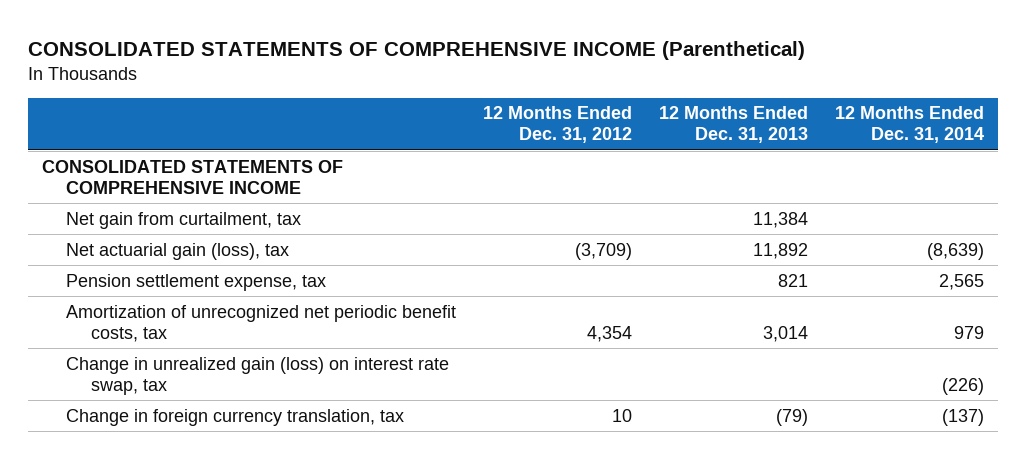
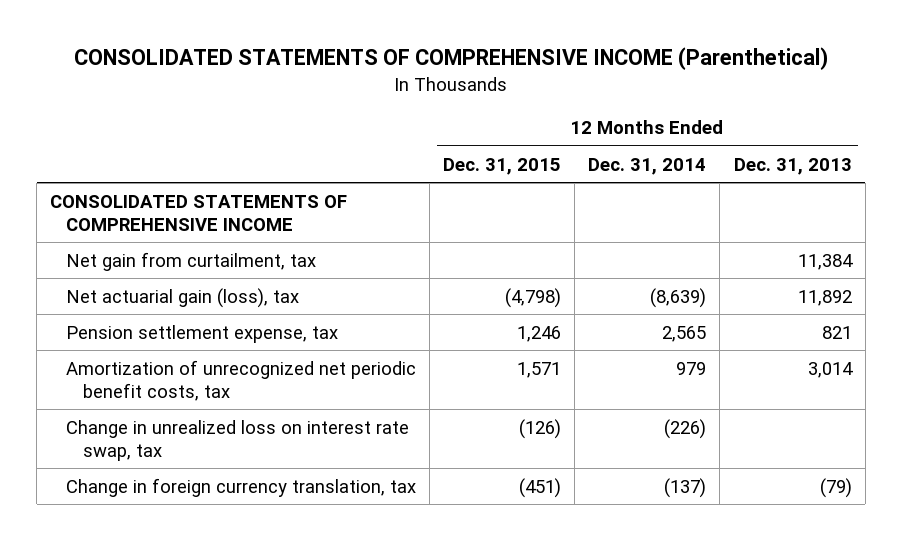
[483,106,633,144] 12 Months Ended Dec. 31, 2012 -> none
none -> [443,157,562,175] Dec. 31, 2015
[66,356,450,395] Change in unrealized gain (loss) on interest rate swap, tax -> [66,419,410,461] Change in unrealized loss on interest rate swap, tax

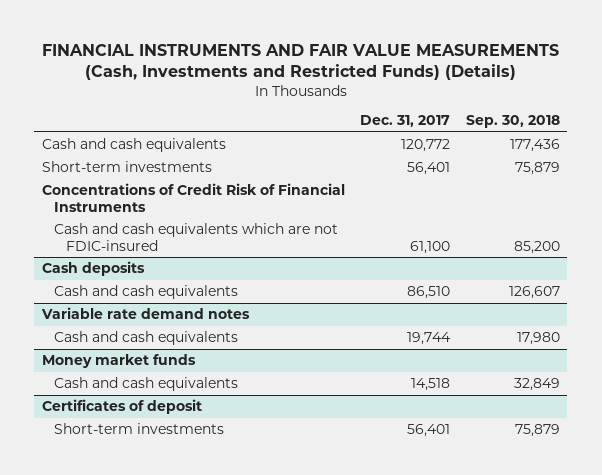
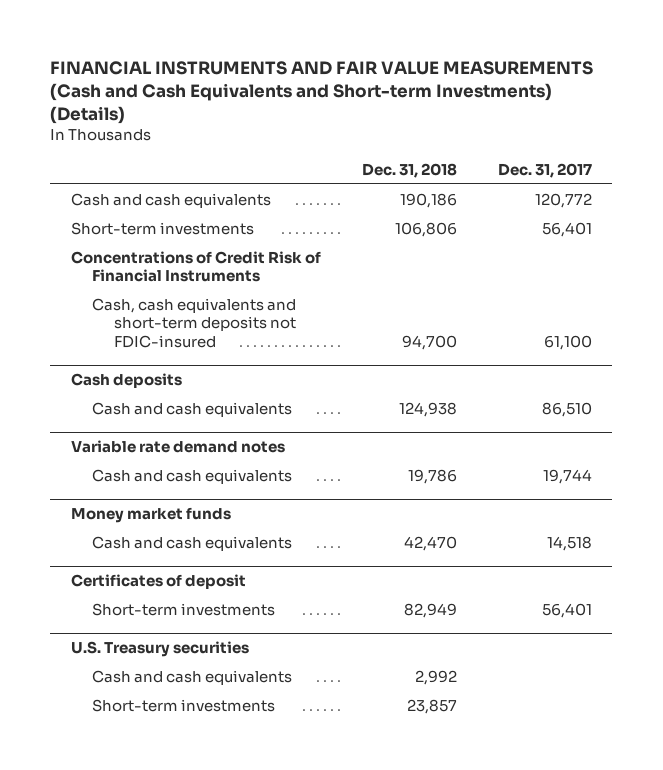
[41,43,559,81] FINANCIAL INSTRUMENTS AND FAIR VALUE MEASUREMENTS (Cash, Investments and Restricted Funds) (Details) -> [50,60,594,124] FINANCIAL INSTRUMENTS AND FAIR VALUE MEASUREMENTS (Cash and Cash Equivalents and Short-term Investments) (Details)
[465,115,560,129] Sep. 30, 2018 -> none
none -> [361,162,457,178] Dec. 31, 2018
[53,223,338,251] Cash and cash equivalents which are not FDIC-insured -> [92,297,297,348] Cash, cash equivalents and short-term deposits not FDIC-insured
none -> [70,641,249,658] U.S. Treasury securities
none -> [92,669,293,685] Cash and cash equivalents
none -> [92,698,276,712] Short-term investments

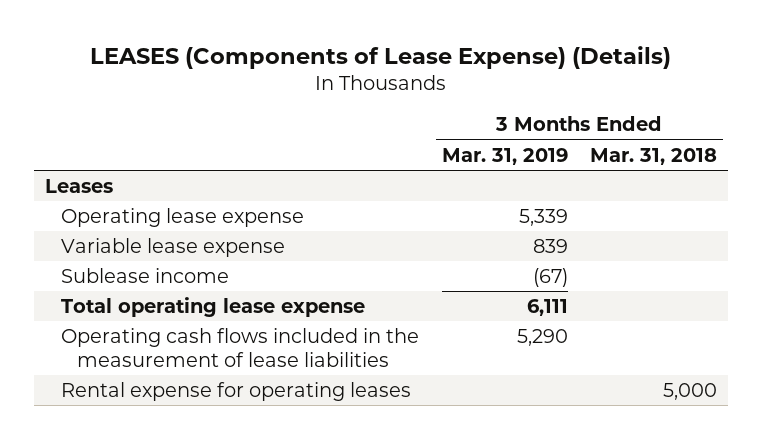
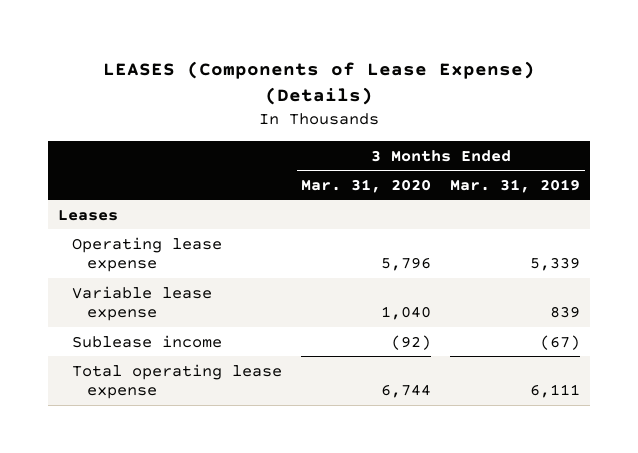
[590,147,718,165] Mar. 31, 2018 -> none
none -> [301,178,432,193] Mar. 31, 2020
[61,327,420,367] Operating cash flows included in the measurement of lease liabilities -> none
[61,381,412,401] Rental expense for operating leases -> none

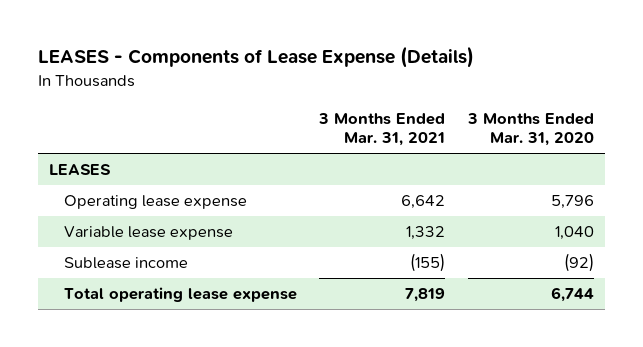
[102,60,535,106] LEASES (Components of Lease Expense) (Details) -> [37,46,474,69] LEASES - Components of Lease Expense (Details)
[450,178,581,193] Mar. 31, 2019 -> none
none -> [318,112,446,147] 3 Months Ended Mar. 31, 2021
[57,209,118,221] Leases -> [49,164,112,176] LEASES

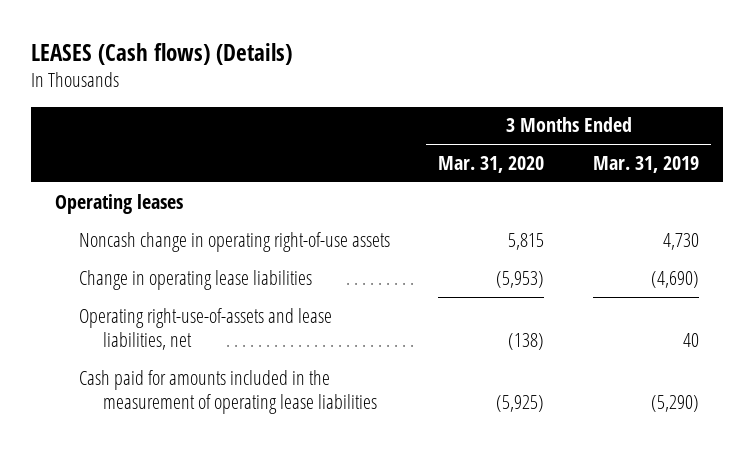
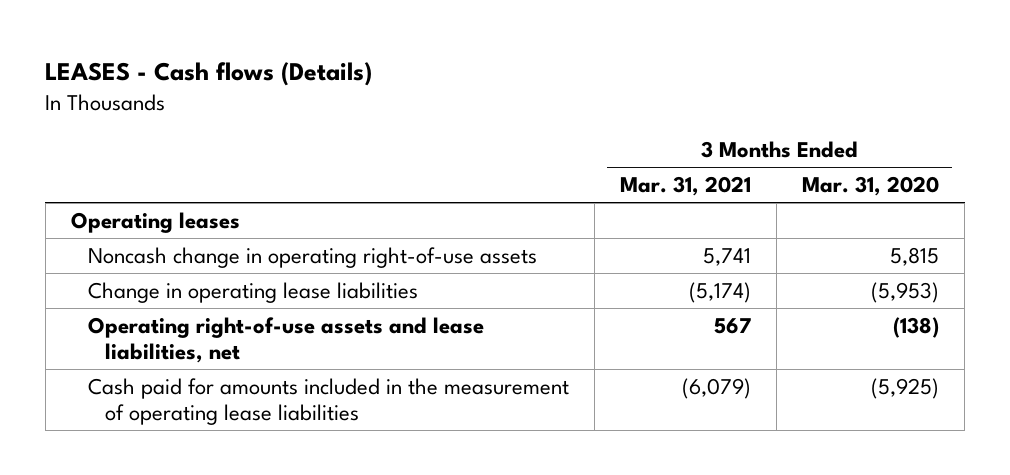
[30,42,292,65] LEASES (Cash flows) (Details) -> [45,62,373,87] LEASES - Cash flows (Details)
[592,156,699,174] Mar. 31, 2019 -> none
none -> [620,176,752,197] Mar. 31, 2021
[79,307,333,350] Operating right-use-of-assets and lease liabilities, net -> [87,316,484,363] Operating right-of-use assets and lease liabilities, net

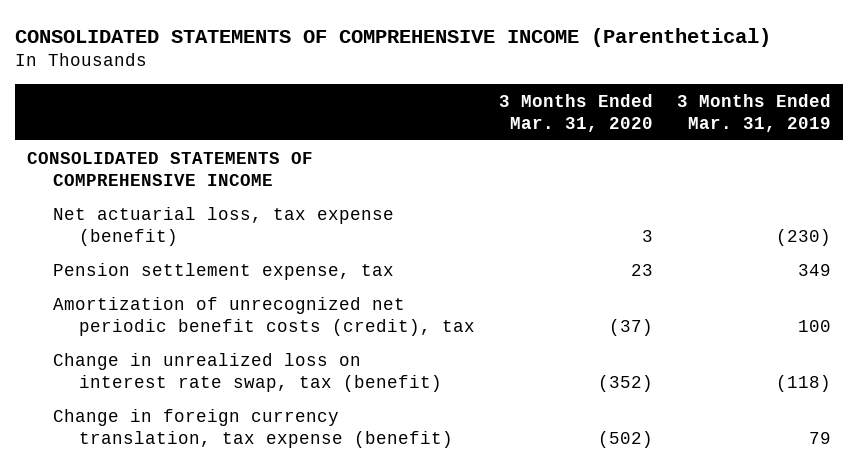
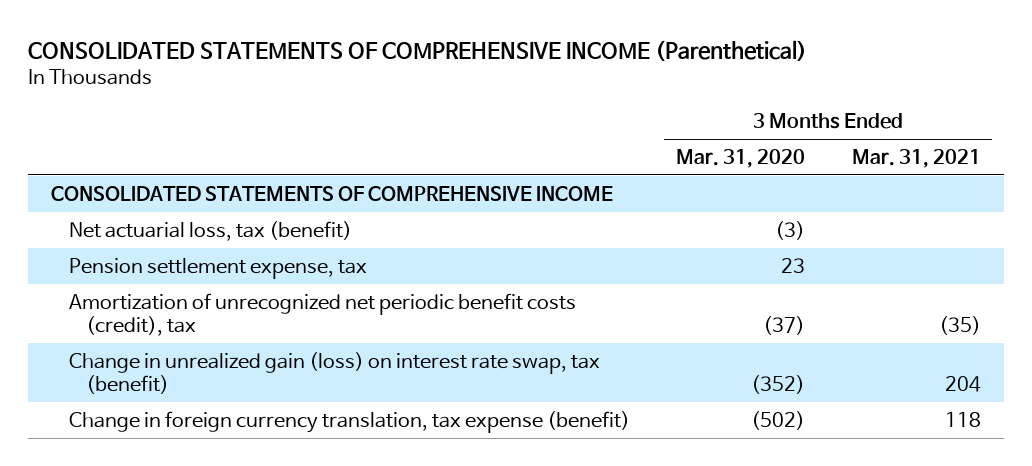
[677,93,832,132] 3 Months Ended Mar. 31, 2019 -> none
none -> [851,148,981,168] Mar. 31, 2021
[53,206,395,246] Net actuarial loss, tax expense (benefit) -> [68,220,352,241] Net actuarial loss, tax (benefit)
[642,229,654,242] 3 -> [775,220,806,240] (3)
[53,352,443,392] Change in unrealized loss on interest rate swap, tax (benefit) -> [68,351,600,395] Change in unrealized gain (loss) on interest rate swap, tax (benefit)

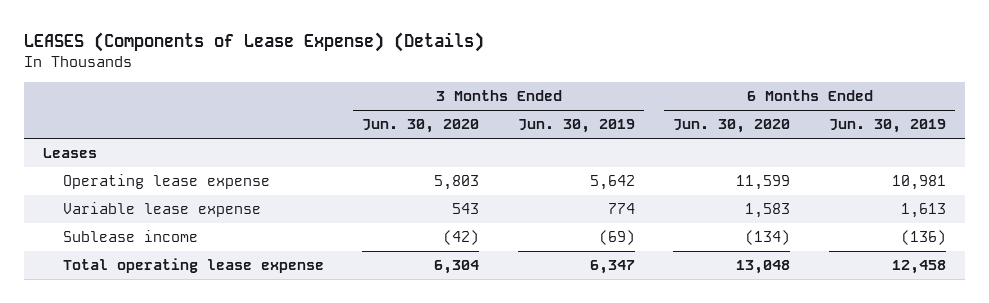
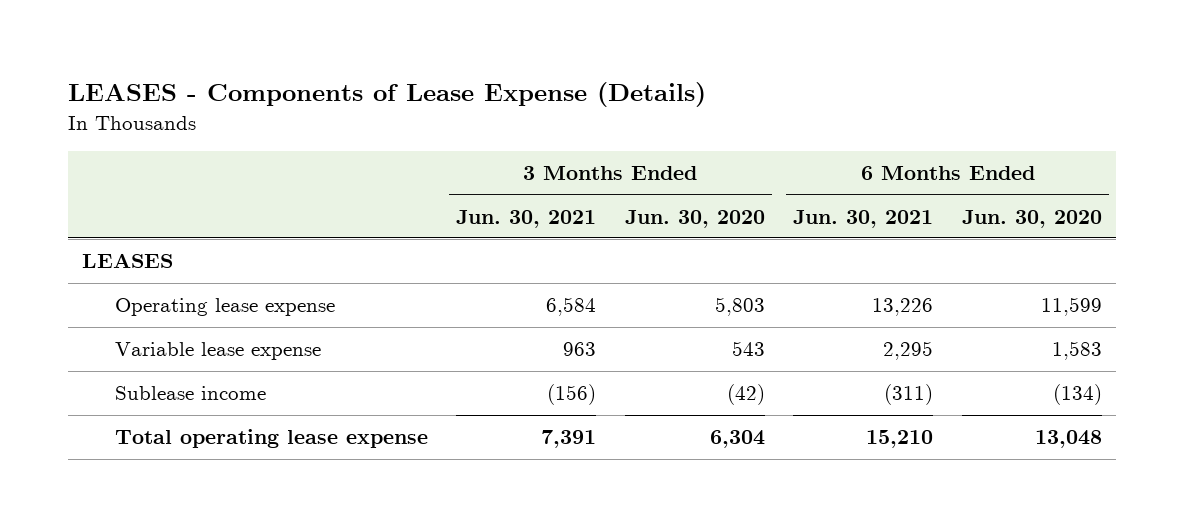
[23,31,484,52] LEASES (Components of Lease Expense) (Details) -> [68,82,707,108] LEASES - Components of Lease Expense (Details)
[517,119,635,134] Jun. 30, 2019 -> none
[828,119,946,134] Jun. 30, 2019 -> none
none -> [456,209,597,228] Jun. 30, 2021
none -> [793,209,934,228] Jun. 30, 2021
[42,148,97,159] Leases -> [82,253,174,269] LEASES

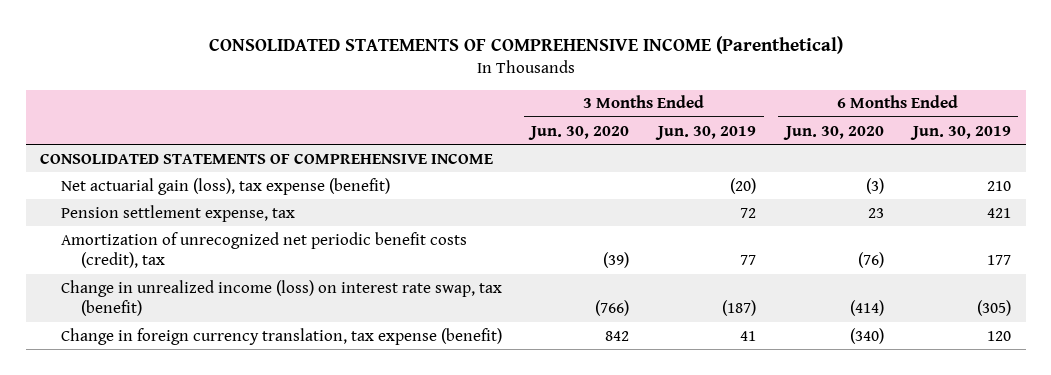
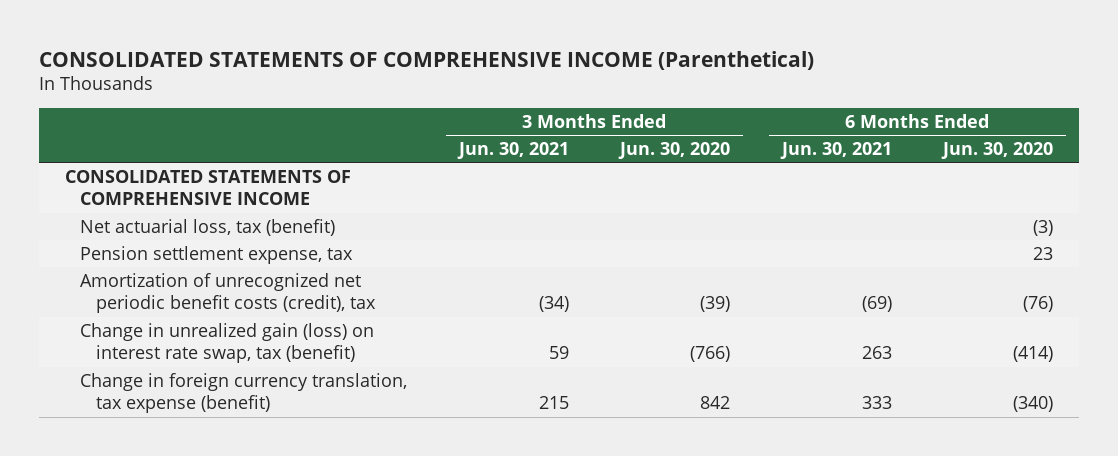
[655,125,757,140] Jun. 30, 2019 -> none
[909,125,1011,140] Jun. 30, 2019 -> none
none -> [456,141,569,159] Jun. 30, 2021
none -> [779,141,892,159] Jun. 30, 2021
[60,177,390,195] Net actuarial gain (loss), tax expense (benefit) -> [80,218,336,236] Net actuarial loss, tax (benefit)
[60,279,502,317] Change in unrealized income (loss) on interest rate swap, tax (benefit) -> [80,322,375,364] Change in unrealized gain (loss) on interest rate swap, tax (benefit)

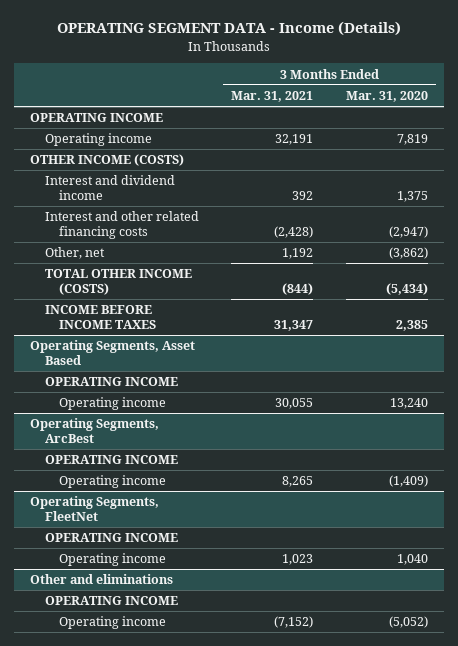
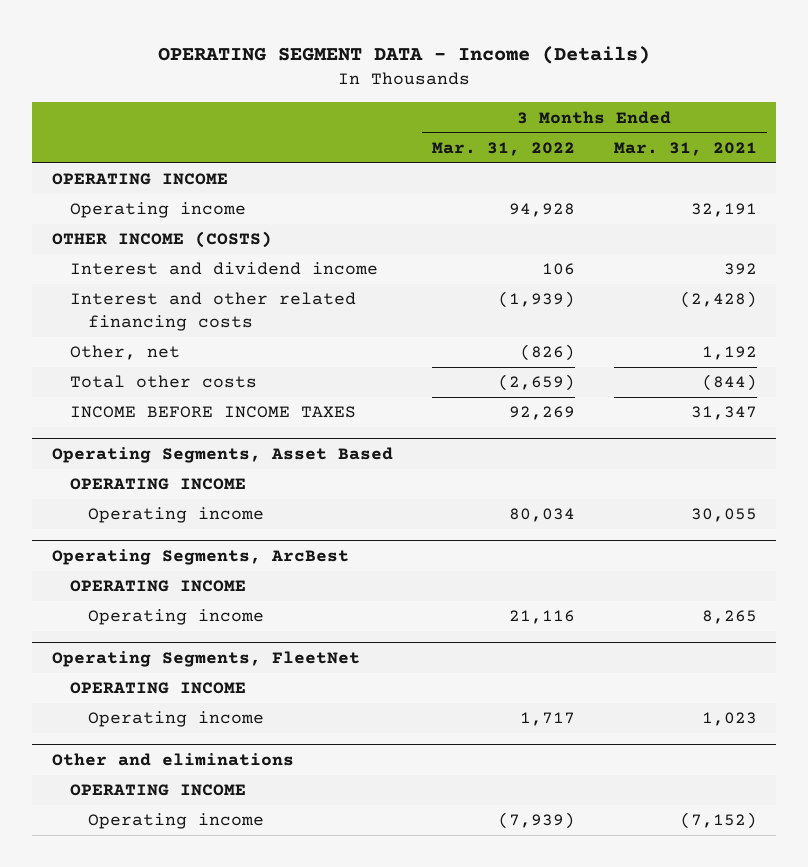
[345,91,428,103] Mar. 31, 2020 -> none
none -> [431,141,575,156] Mar. 31, 2022
[44,269,192,296] TOTAL OTHER INCOME (COSTS) -> [69,375,257,389] Total other costs

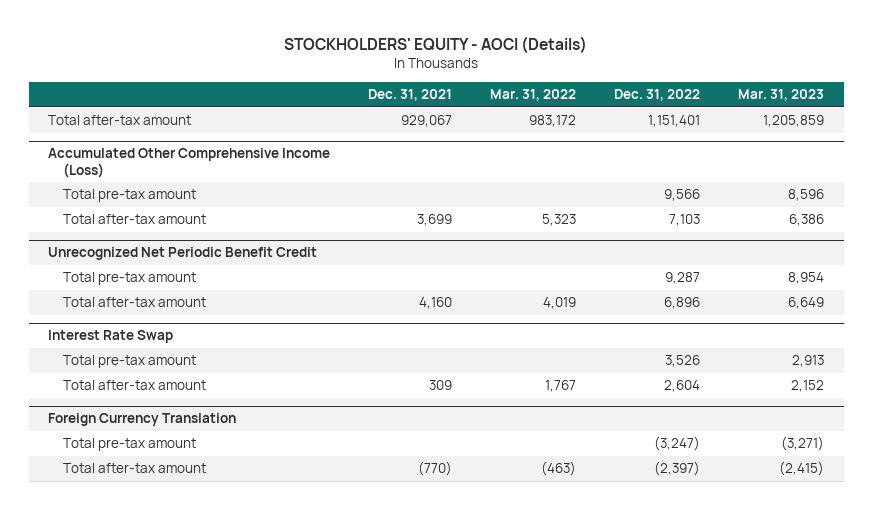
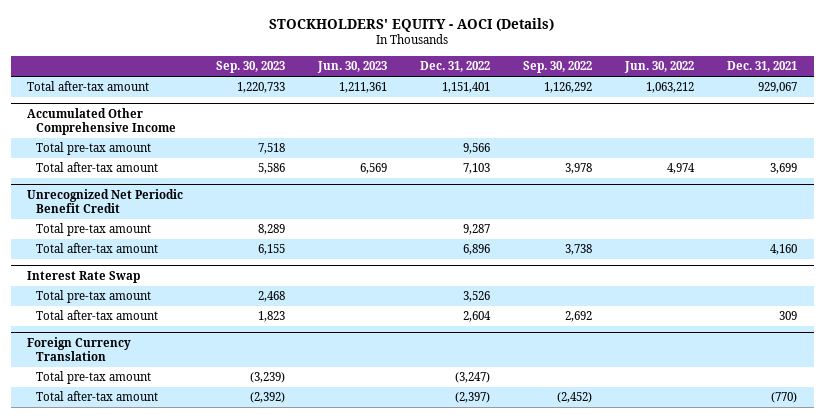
[490,89,577,102] Mar. 31, 2022 -> none
[738,89,825,102] Mar. 31, 2023 -> none
none -> [216,61,286,74] Sep. 30, 2023
none -> [317,61,388,74] Jun. 30, 2023
none -> [523,61,593,74] Sep. 30, 2022
none -> [624,61,695,74] Jun. 30, 2022
[47,148,330,178] Accumulated Other Comprehensive Income (Loss) -> [27,108,176,136] Accumulated Other Comprehensive Income

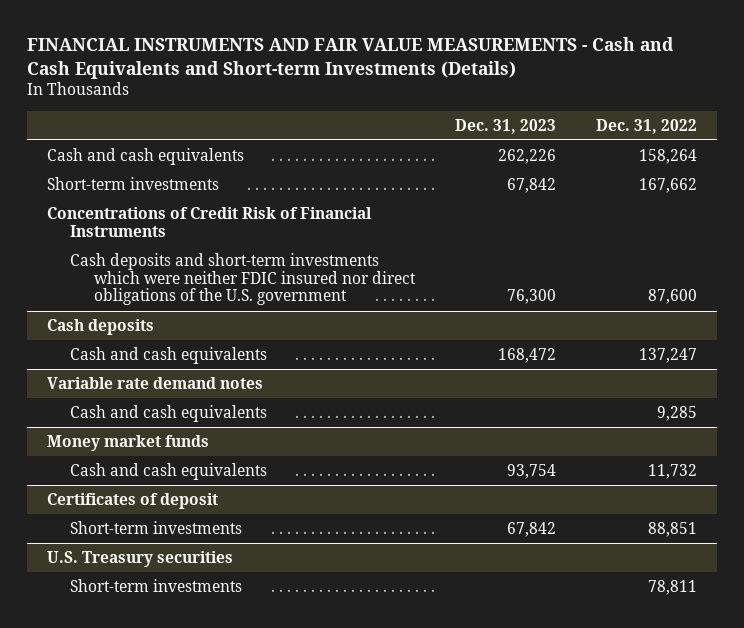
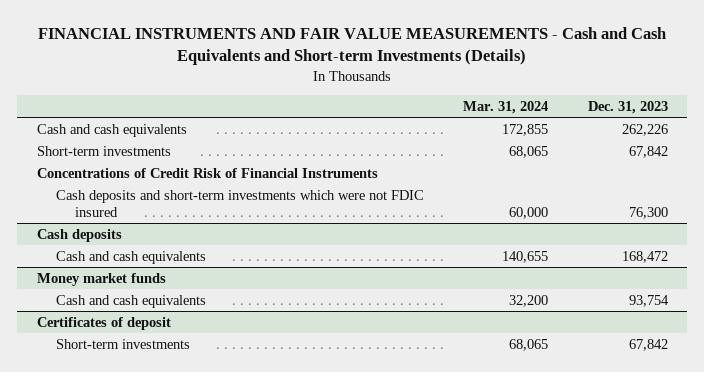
[595,118,697,134] Dec. 31, 2022 -> none
none -> [463,100,549,114] Mar. 31, 2024
[70,253,416,306] Cash deposits and short-term investments which were neither FDIC insured nor direct obligations of the U.S. government -> [55,189,424,218] Cash deposits and short-term investments which were not FDIC insured
[47,377,264,390] Variable rate demand notes -> none
[70,405,268,423] Cash and cash equivalents -> none
[47,551,234,568] U.S. Treasury securities -> none
[70,579,243,593] Short-term investments -> none

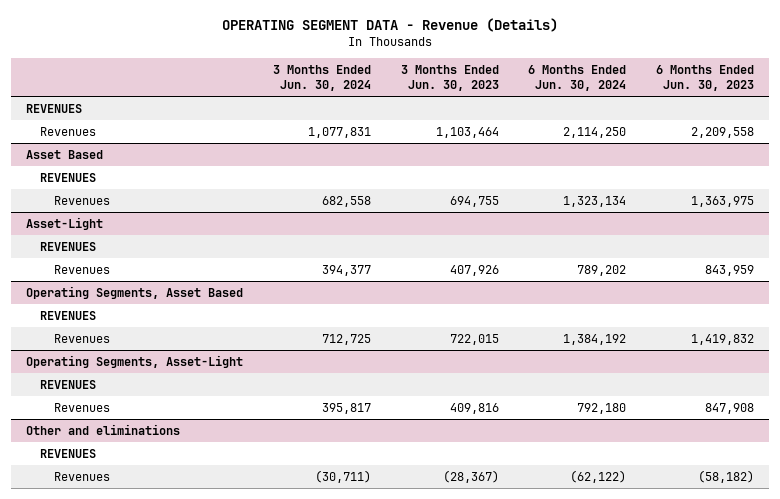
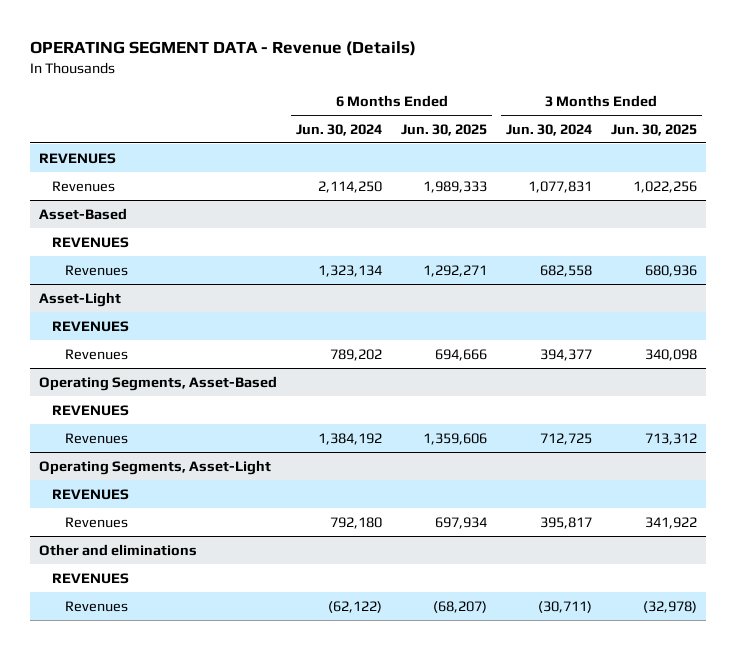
[400,64,499,92] 3 Months Ended Jun. 30, 2023 -> none
[655,64,754,92] 6 Months Ended Jun. 30, 2023 -> none
none -> [401,123,488,136] Jun. 30, 2025
none -> [610,123,697,136] Jun. 30, 2025
[26,149,104,159] Asset Based -> [39,207,128,220] Asset-Based
[26,285,244,299] Operating Segments, Asset Based -> [39,375,278,391] Operating Segments, Asset-Based

